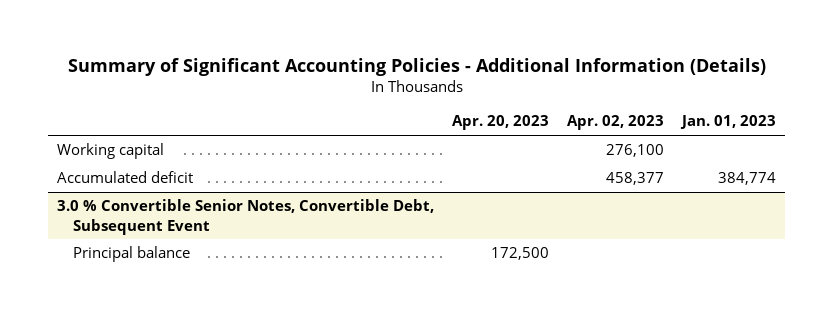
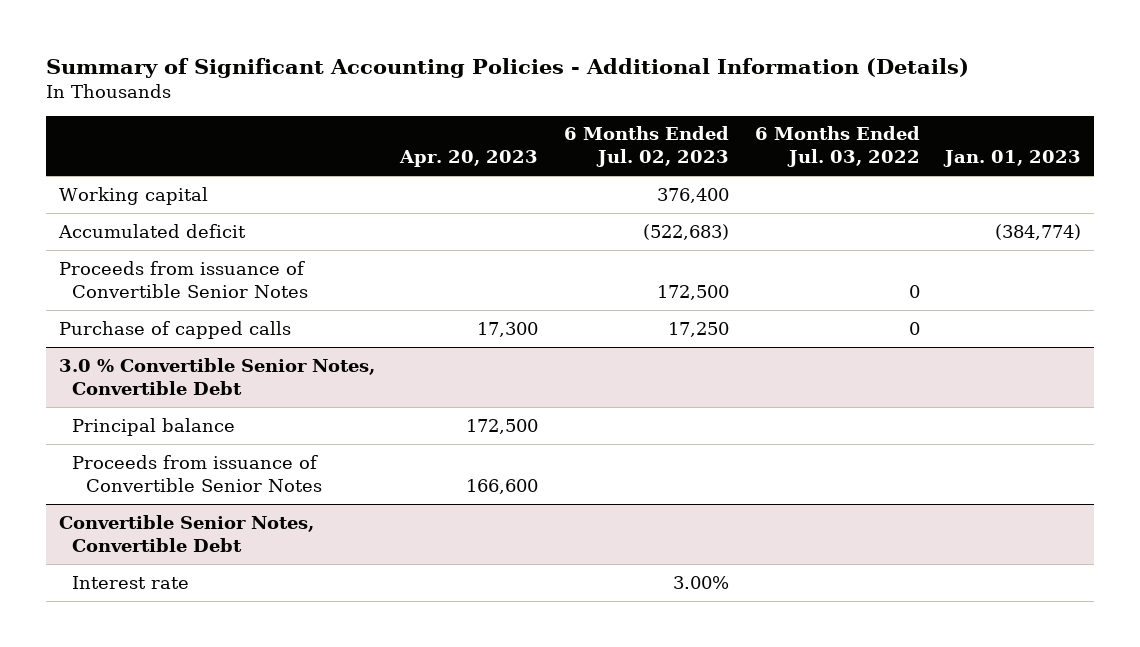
[567,115,665,131] Apr. 02, 2023 -> none
none -> [564,126,730,168] 6 Months Ended Jul. 02, 2023
none -> [754,126,920,168] 6 Months Ended Jul. 03, 2022
[718,172,777,186] 384,774 -> [995,223,1082,240] (384,774)
none -> [58,260,309,298] Proceeds from issuance of Convertible Senior Notes
none -> [58,320,291,339] Purchase of capped calls
[57,199,435,235] 3.0 % Convertible Senior Notes, Convertible Debt, Subsequent Event -> [58,357,375,395] 3.0 % Convertible Senior Notes, Convertible Debt
none -> [72,454,322,492] Proceeds from issuance of Convertible Senior Notes
none -> [58,514,314,552] Convertible Senior Notes, Convertible Debt
none -> [72,575,190,589] Interest rate

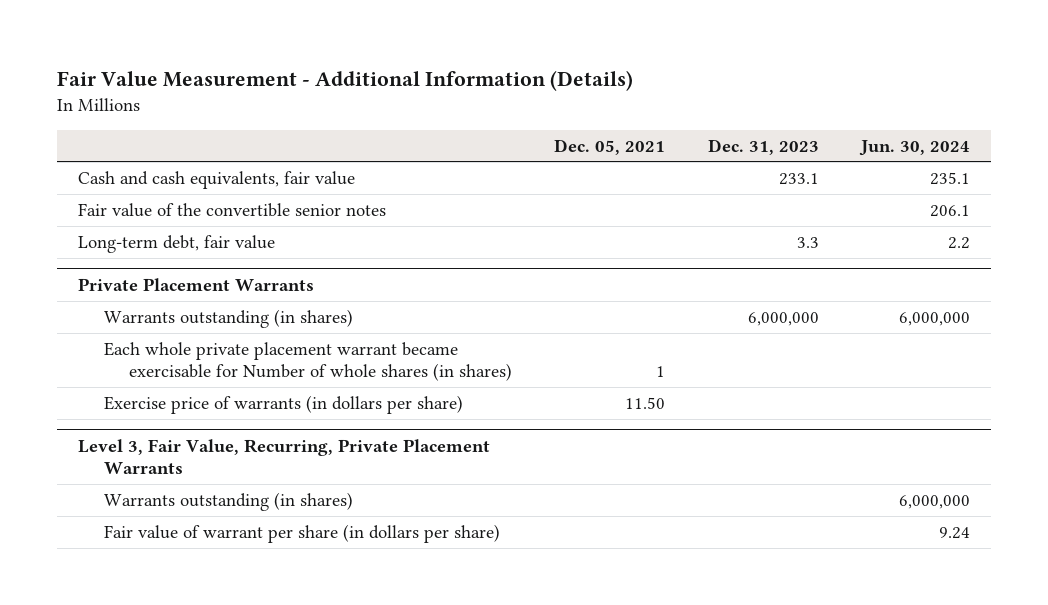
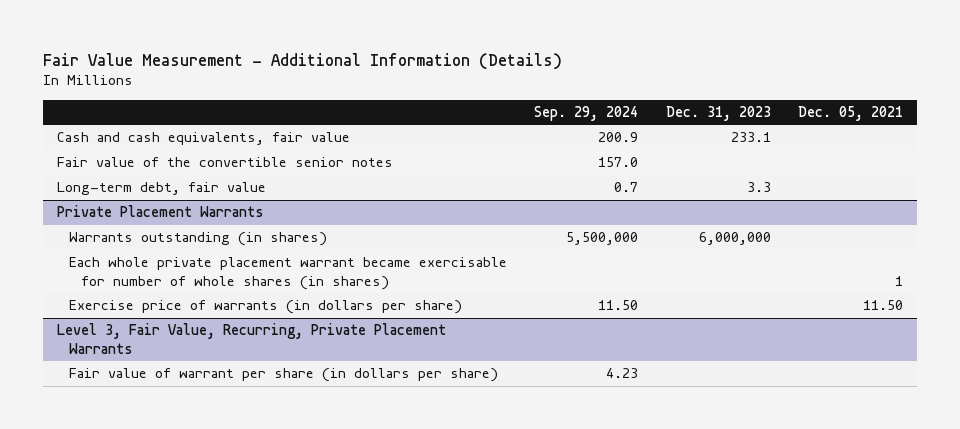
[858,139,970,156] Jun. 30, 2024 -> none
none -> [534,106,639,122] Sep. 29, 2024
[103,341,513,381] Each whole private placement warrant became exercisable for Number of whole shares (in shares) -> [68,257,507,290] Each whole private placement warrant became exercisable for number of whole shares (in shares)
[103,491,353,511] Warrants outstanding (in shares) -> none

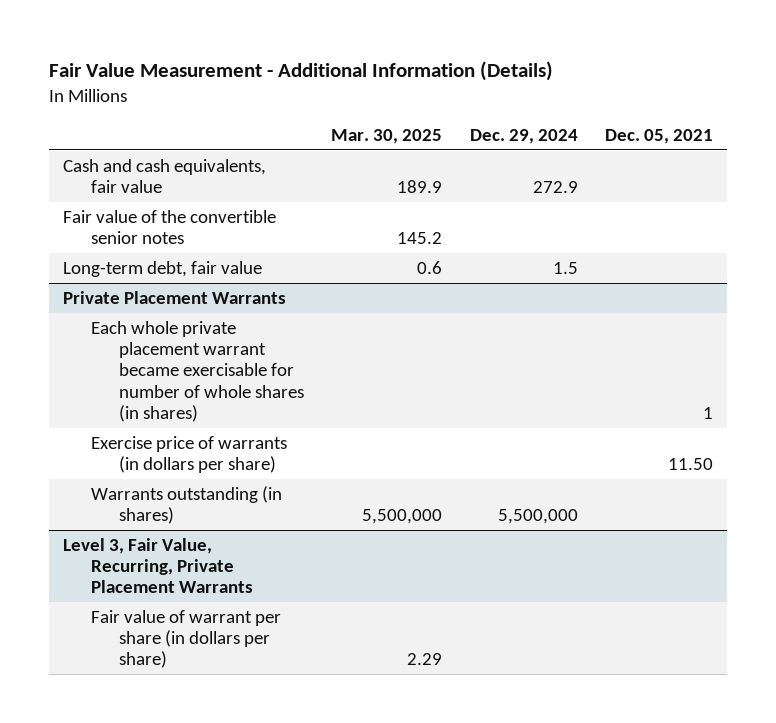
[534,106,639,122] Sep. 29, 2024 -> none
[665,106,771,122] Dec. 31, 2023 -> none
none -> [331,128,443,144] Mar. 30, 2025
none -> [469,128,578,144] Dec. 29, 2024
[68,232,327,247] Warrants outstanding (in shares) -> [90,485,282,525] Warrants outstanding (in shares)

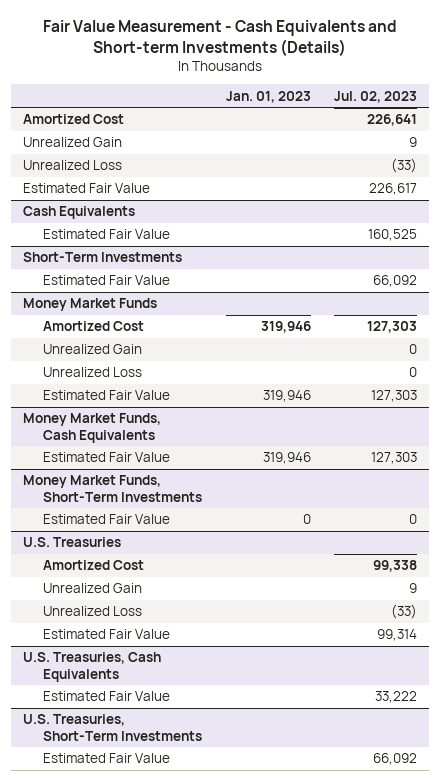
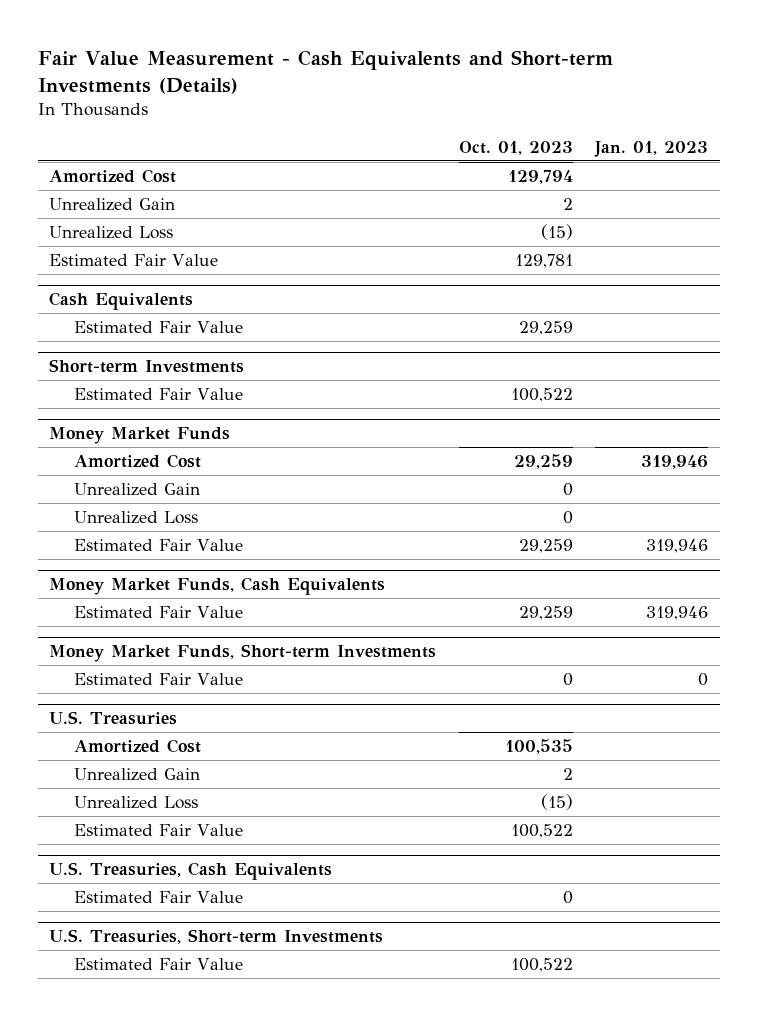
[334,90,418,103] Jul. 02, 2023 -> none
none -> [458,140,573,155] Oct. 01, 2023
[22,252,182,263] Short-Term Investments -> [49,359,245,374] Short-term Investments
[22,475,203,502] Money Market Funds, Short-Term Investments -> [49,644,437,663] Money Market Funds, Short-term Investments
[22,714,203,741] U.S. Treasuries, Short-Term Investments -> [49,929,384,945] U.S. Treasuries, Short-term Investments

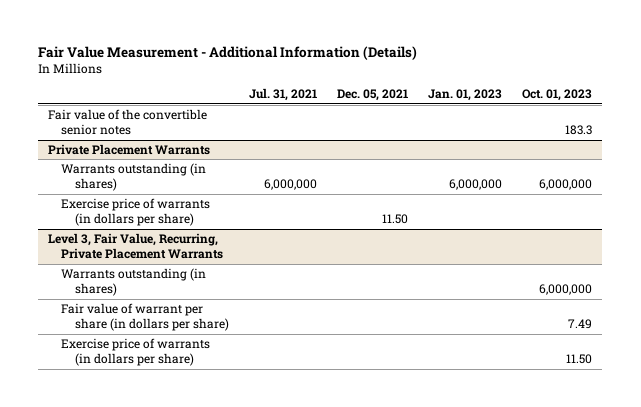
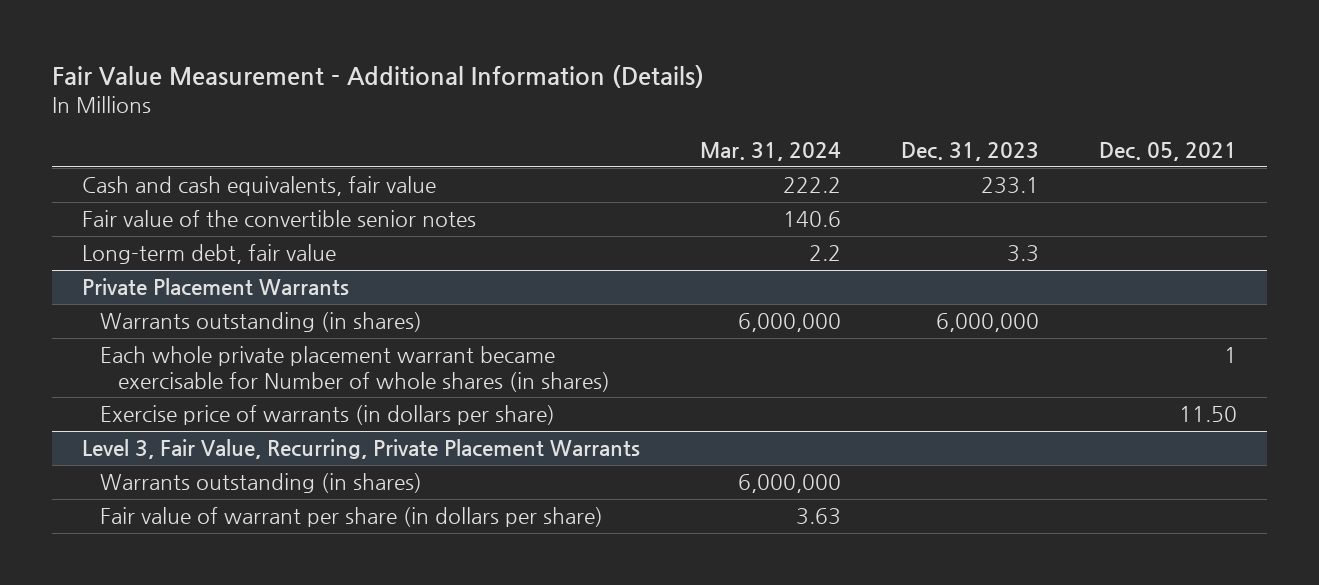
[248,88,317,102] Jul. 31, 2021 -> none
[428,89,503,102] Jan. 01, 2023 -> none
[522,89,593,102] Oct. 01, 2023 -> none
none -> [700,142,842,162] Mar. 31, 2024
none -> [901,142,1040,162] Dec. 31, 2023
none -> [81,176,436,197] Cash and cash equivalents, fair value
none -> [81,244,336,265] Long-term debt, fair value
none -> [100,346,611,392] Each whole private placement warrant became exercisable for Number of whole shares (in shares)
[61,337,211,367] Exercise price of warrants (in dollars per share) -> none

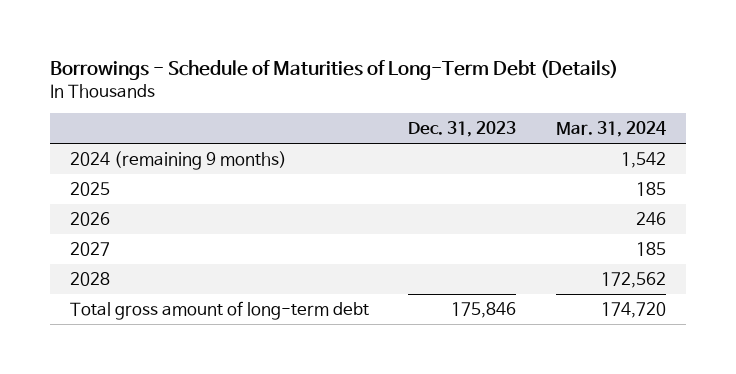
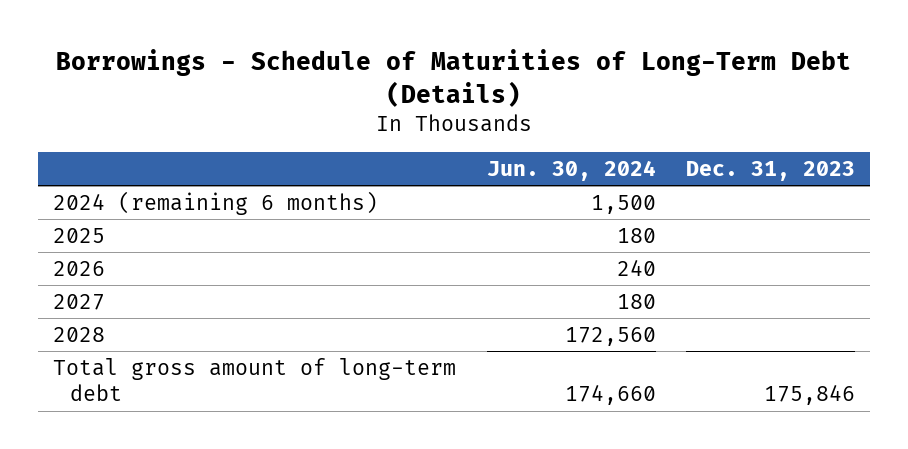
[556,121,667,138] Mar. 31, 2024 -> none
none -> [486,159,656,181] Jun. 30, 2024
[69,150,287,170] 2024 (remaining 9 months) -> [53,190,379,215] 2024 (remaining 6 months)

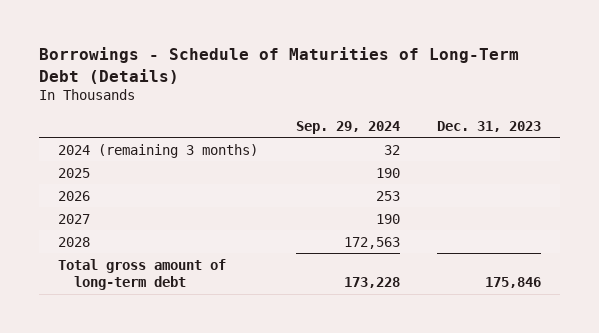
[486,159,656,181] Jun. 30, 2024 -> none
none -> [295,120,400,134] Sep. 29, 2024
[53,190,379,215] 2024 (remaining 6 months) -> [57,143,258,158] 2024 (remaining 3 months)

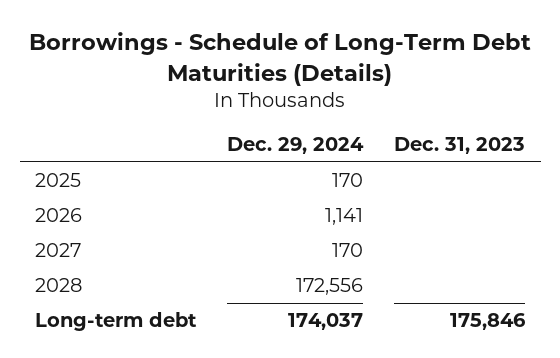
[38,47,519,84] Borrowings - Schedule of Maturities of Long-Term Debt (Details) -> [29,32,532,86] Borrowings - Schedule of Long-Term Debt Maturities (Details)
[295,120,400,134] Sep. 29, 2024 -> none
none -> [227,136,365,154] Dec. 29, 2024
[57,143,258,158] 2024 (remaining 3 months) -> none
[57,258,226,291] Total gross amount of long-term debt -> [35,312,198,332] Long-term debt

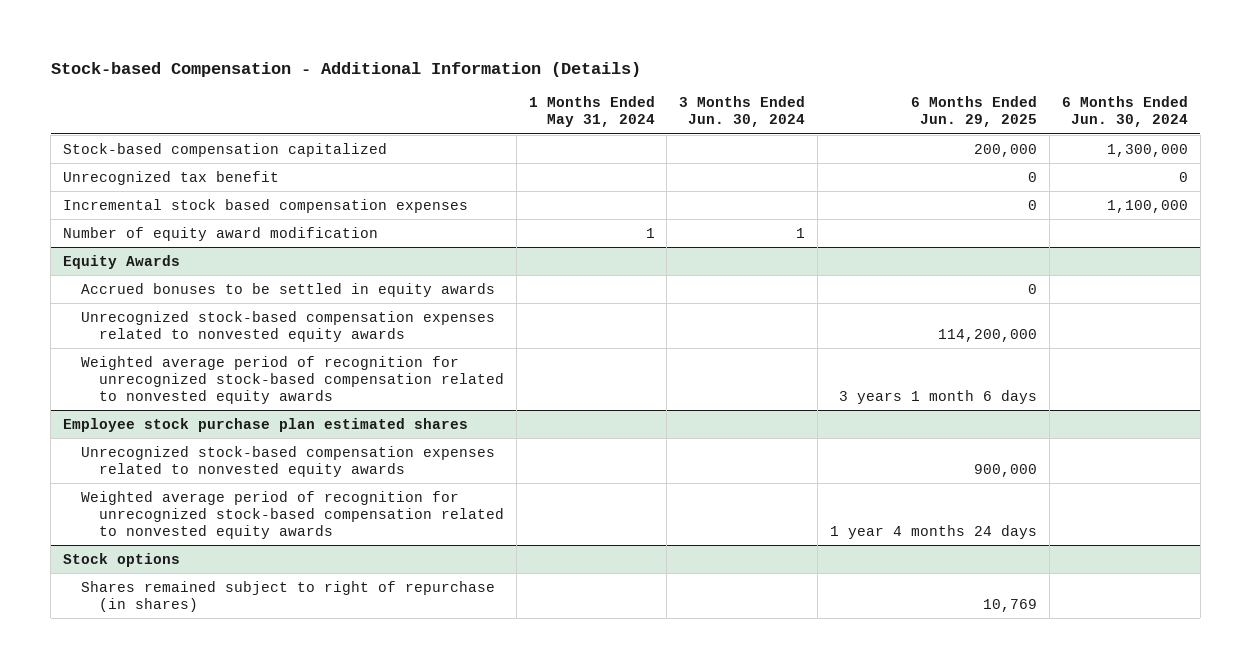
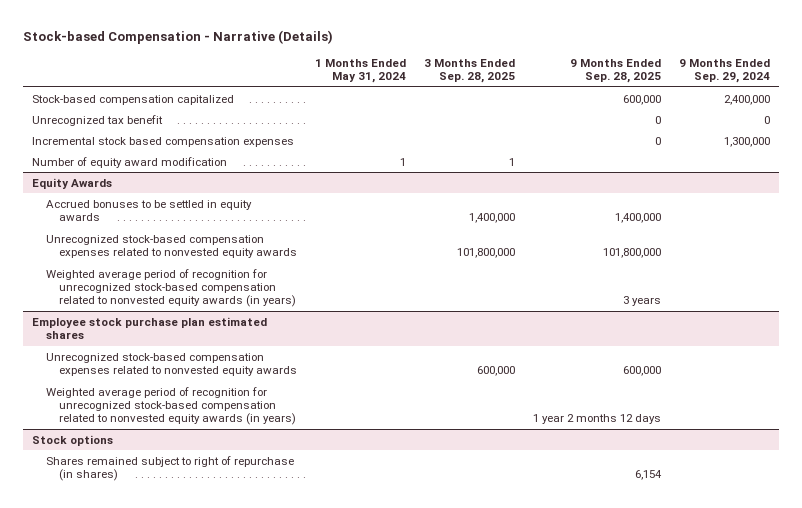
[50,61,641,77] Stock-based Compensation - Additional Information (Details) -> [23,29,334,44] Stock-based Compensation - Narrative (Details)
[679,96,806,128] 3 Months Ended Jun. 30, 2024 -> none
[911,96,1038,128] 6 Months Ended Jun. 29, 2025 -> none
[1061,96,1188,128] 6 Months Ended Jun. 30, 2024 -> none
none -> [424,58,516,83] 3 Months Ended Sep. 28, 2025
none -> [570,58,662,83] 9 Months Ended Sep. 28, 2025
none -> [679,58,771,83] 9 Months Ended Sep. 29, 2024
[81,356,504,404] Weighted average period of recognition for unrecognized stock-based compensation related to nonvested equity awards -> [45,268,297,308] Weighted average period of recognition for unrecognized stock-based compensation related to nonvested equity awards (in years)
[81,491,504,539] Weighted average period of recognition for unrecognized stock-based compensation related to nonvested equity awards -> [45,386,297,426] Weighted average period of recognition for unrecognized stock-based compensation related to nonvested equity awards (in years)

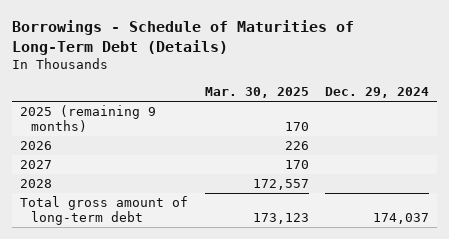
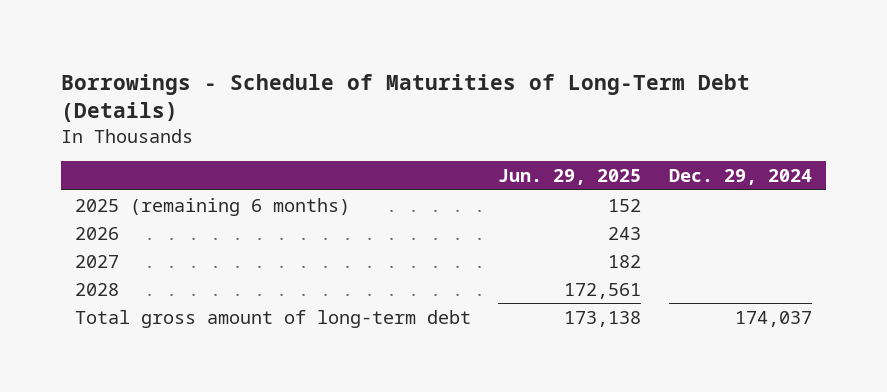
[204,87,309,99] Mar. 30, 2025 -> none
none -> [498,169,642,186] Jun. 29, 2025
[20,105,157,132] 2025 (remaining 9 months) -> [74,197,350,216] 2025 (remaining 6 months)

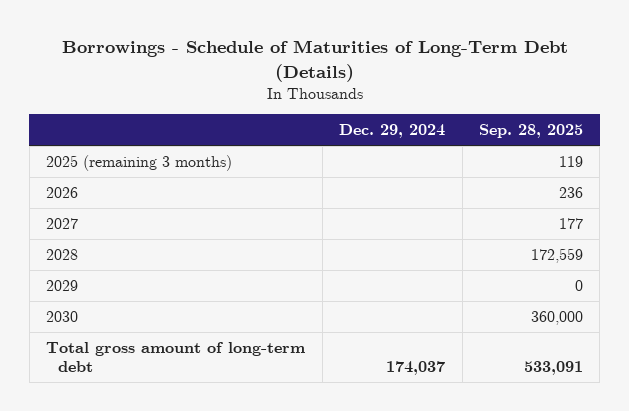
[498,169,642,186] Jun. 29, 2025 -> none
none -> [478,124,583,139] Sep. 28, 2025
[74,197,350,216] 2025 (remaining 6 months) -> [46,154,233,171] 2025 (remaining 3 months)
none -> [46,279,79,291] 2029
none -> [46,310,79,322] 2030

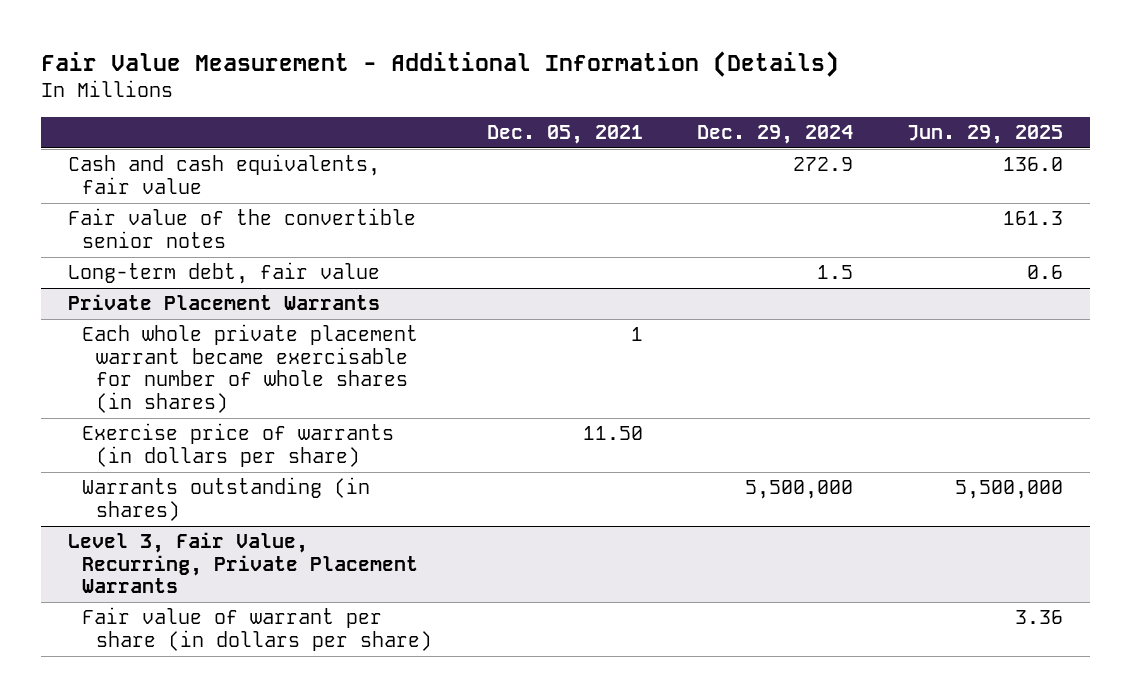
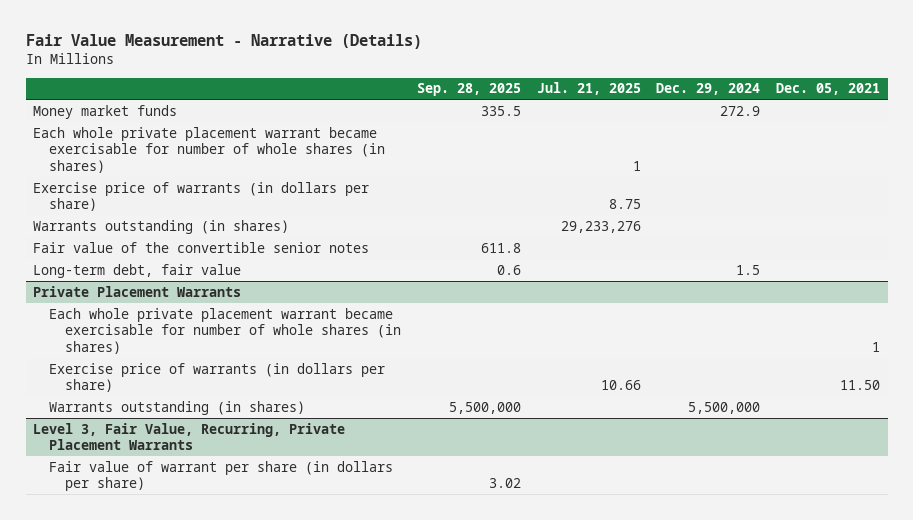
[41,51,840,78] Fair Value Measurement - Additional Information (Details) -> [25,34,422,50] Fair Value Measurement - Narrative (Details)
[907,125,1064,145] Jun. 29, 2025 -> none
none -> [416,83,521,97] Sep. 28, 2025
none -> [536,82,641,96] Jul. 21, 2025
[68,154,381,194] Cash and cash equivalents, fair value -> [33,104,178,119] Money market funds
none -> [33,126,386,173] Each whole private placement warrant became exercisable for number of whole shares (in shares)
none -> [33,181,370,212] Exercise price of warrants (in dollars per share)
none -> [33,219,290,234] Warrants outstanding (in shares)

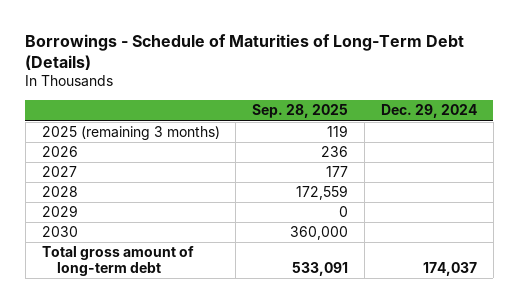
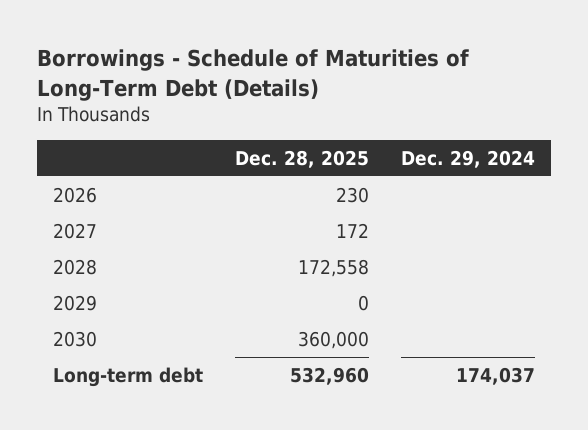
[252,104,349,119] Sep. 28, 2025 -> none
none -> [234,149,369,168] Dec. 28, 2025
[41,126,220,141] 2025 (remaining 3 months) -> none
[41,246,194,277] Total gross amount of long-term debt -> [52,366,203,387] Long-term debt

